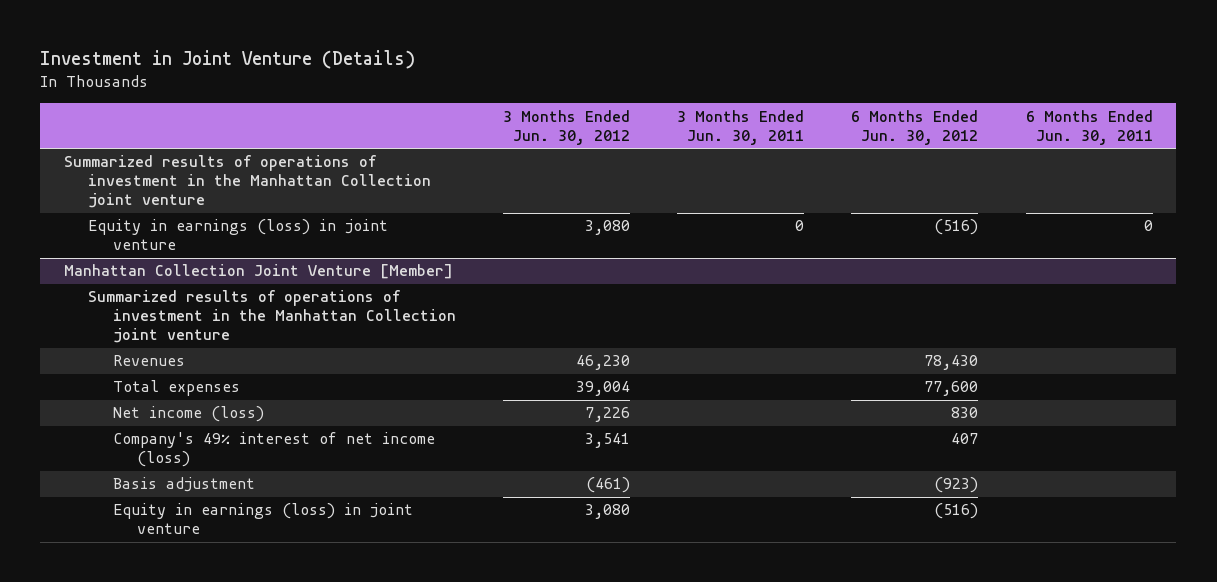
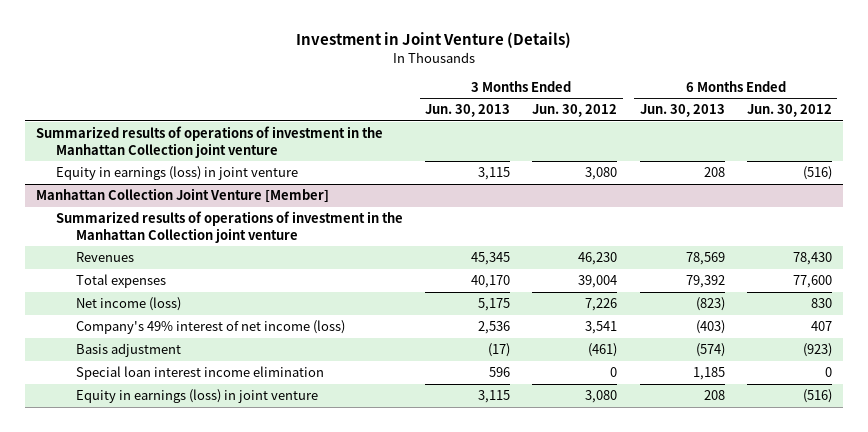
[677,109,805,145] 3 Months Ended Jun. 30, 2011 -> none
[1025,109,1153,145] 6 Months Ended Jun. 30, 2011 -> none
none -> [425,104,511,118] Jun. 30, 2013
none -> [639,104,725,118] Jun. 30, 2013
none -> [76,366,325,381] Special loan interest income elimination

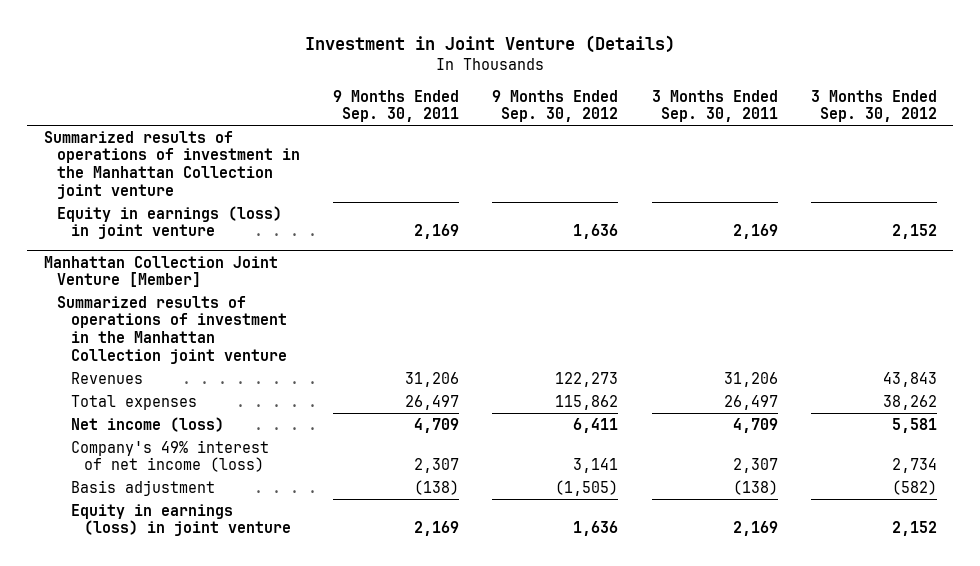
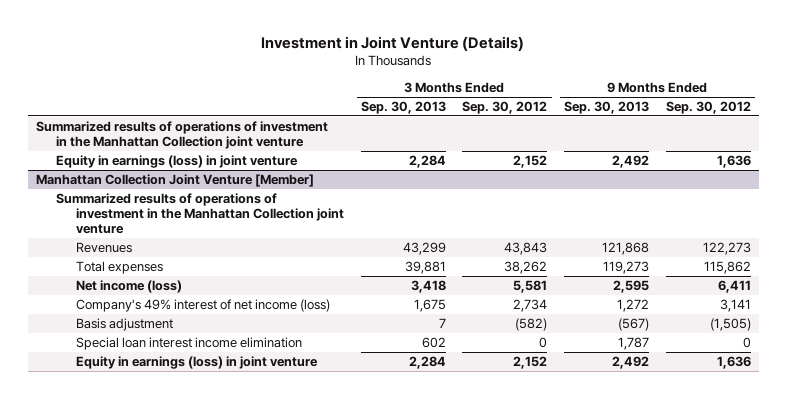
[333,89,460,123] 9 Months Ended Sep. 30, 2011 -> none
[651,89,778,123] 3 Months Ended Sep. 30, 2011 -> none
none -> [360,100,446,114] Sep. 30, 2013
none -> [563,100,649,114] Sep. 30, 2013
none -> [76,336,303,350] Special loan interest income elimination

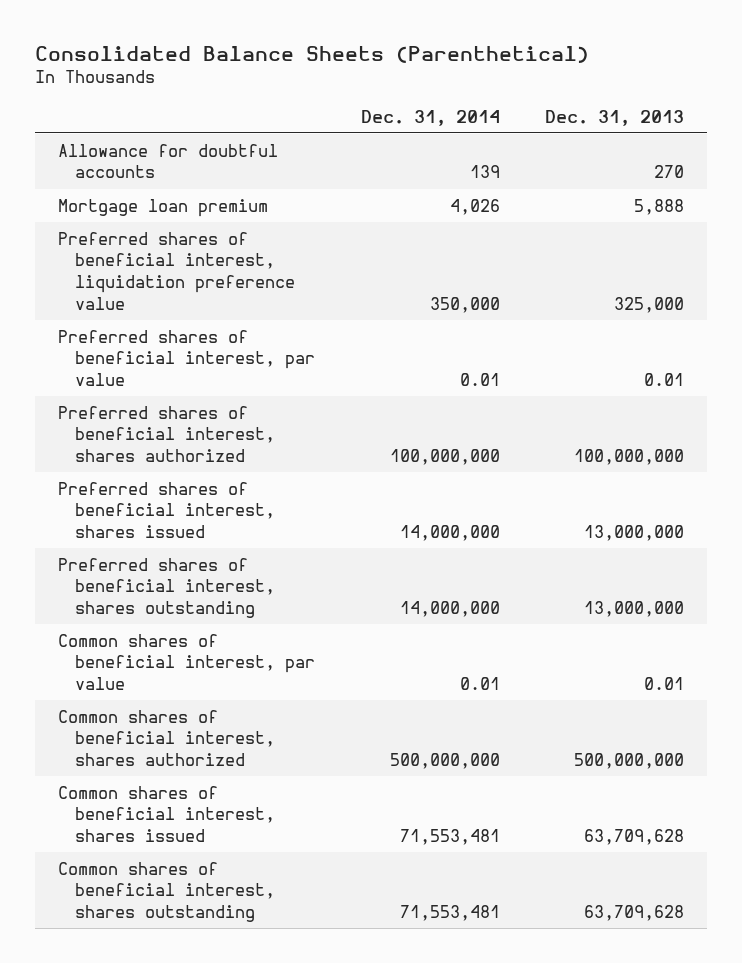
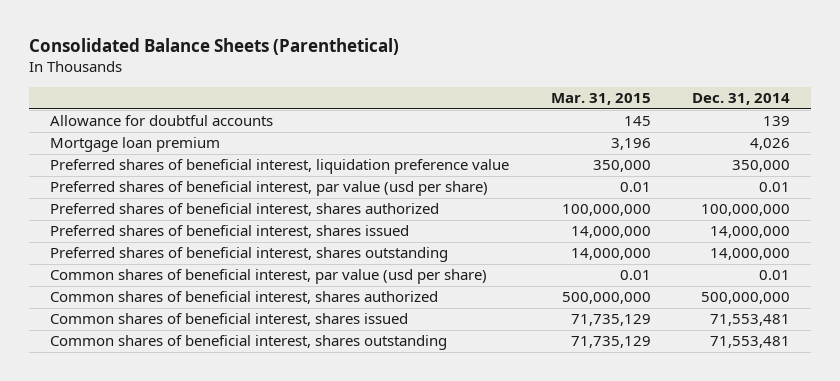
[545,109,685,126] Dec. 31, 2013 -> none
none -> [550,93,651,106] Mar. 31, 2015
[57,329,315,386] Preferred shares of beneficial interest, par value -> [50,181,489,197] Preferred shares of beneficial interest, par value (usd per share)
[57,633,315,690] Common shares of beneficial interest, par value -> [50,269,488,285] Common shares of beneficial interest, par value (usd per share)

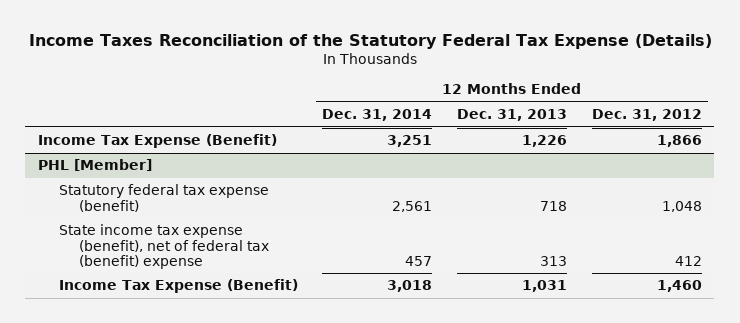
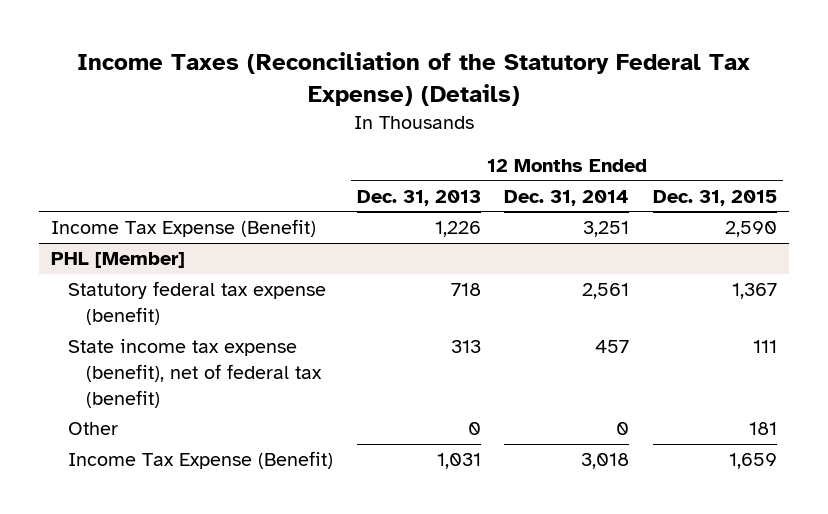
[28,33,712,49] Income Taxes Reconciliation of the Statutory Federal Tax Expense (Details) -> [76,52,750,106] Income Taxes (Reconciliation of the Statutory Federal Tax Expense) (Details)
[592,109,703,122] Dec. 31, 2012 -> none
none -> [653,189,778,206] Dec. 31, 2015
[58,224,270,269] State income tax expense (benefit), net of federal tax (benefit) expense -> [68,339,322,408] State income tax expense (benefit), net of federal tax (benefit)
none -> [68,422,119,436] Other

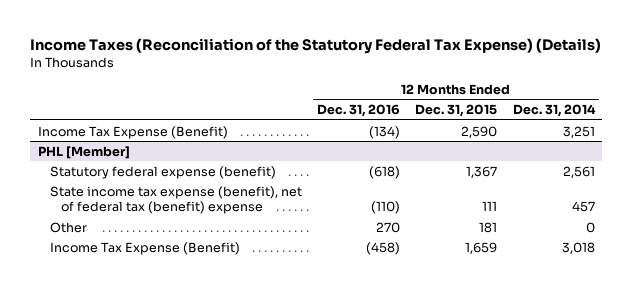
[356,189,481,206] Dec. 31, 2013 -> none
none -> [316,104,400,118] Dec. 31, 2016
[68,281,327,326] Statutory federal tax expense (benefit) -> [49,165,276,179] Statutory federal expense (benefit)
[68,339,322,408] State income tax expense (benefit), net of federal tax (benefit) -> [49,185,302,214] State income tax expense (benefit), net of federal tax (benefit) expense

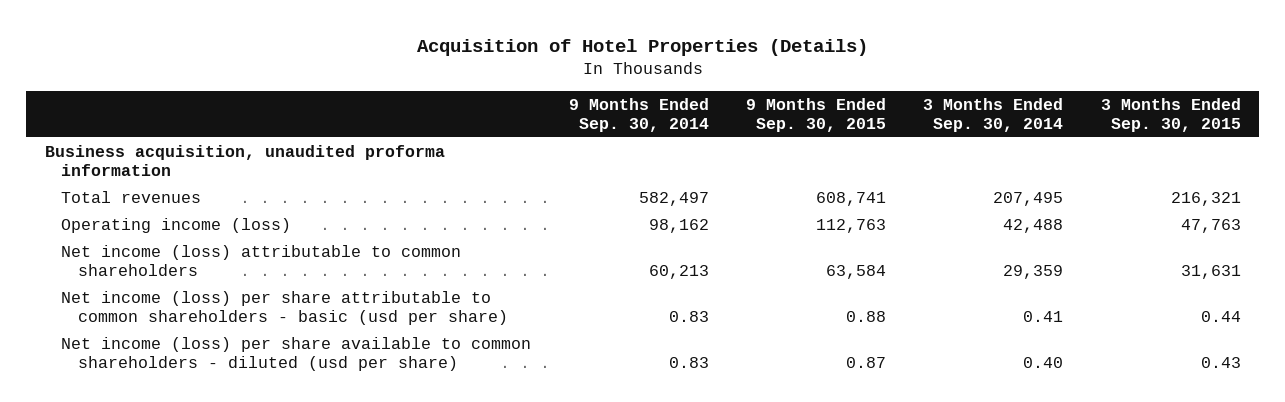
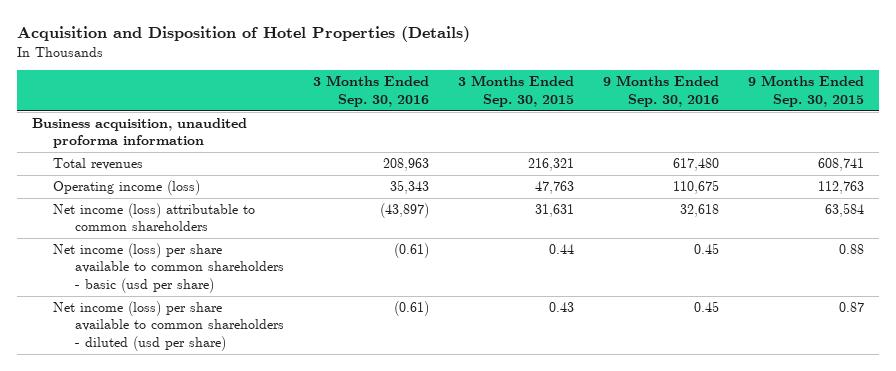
[416,38,868,56] Acquisition of Hotel Properties (Details) -> [17,26,471,43] Acquisition and Disposition of Hotel Properties (Details)
[568,97,709,133] 9 Months Ended Sep. 30, 2014 -> none
[923,97,1064,133] 3 Months Ended Sep. 30, 2014 -> none
none -> [312,75,429,107] 3 Months Ended Sep. 30, 2016
none -> [603,75,720,107] 9 Months Ended Sep. 30, 2016
[61,290,508,326] Net income (loss) per share attributable to common shareholders - basic (usd per share) -> [53,243,284,293] Net income (loss) per share available to common shareholders - basic (usd per share)

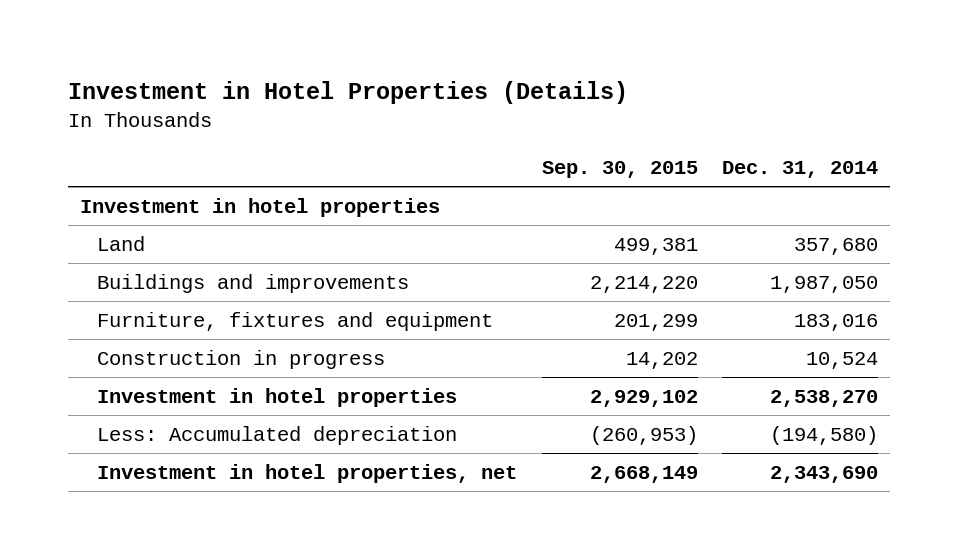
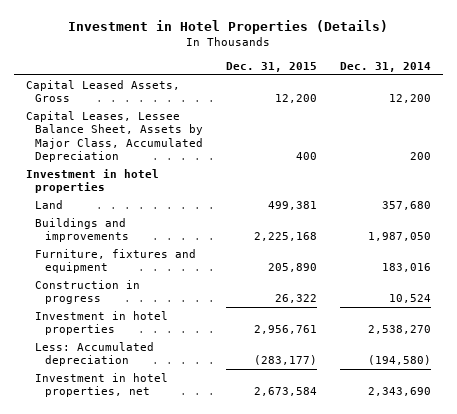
[541,160,698,178] Sep. 30, 2015 -> none
none -> [226,61,318,72] Dec. 31, 2015
none -> [25,79,180,103] Capital Leased Assets, Gross
none -> [25,110,204,163] Capital Leases, Lessee Balance Sheet, Assets by Major Class, Accumulated Depreciation

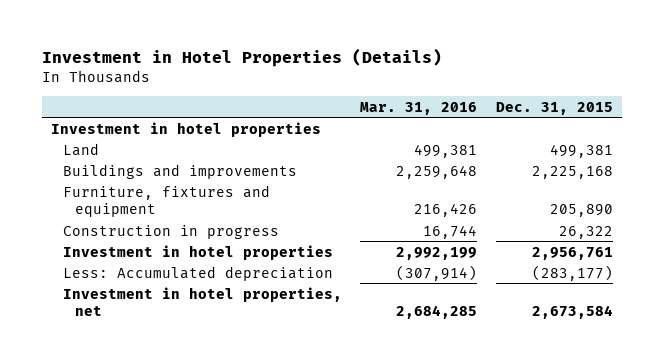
[340,61,432,72] Dec. 31, 2014 -> none
none -> [360,101,478,115] Mar. 31, 2016
[25,79,180,103] Capital Leased Assets, Gross -> none
[25,110,204,163] Capital Leases, Lessee Balance Sheet, Assets by Major Class, Accumulated Depreciation -> none

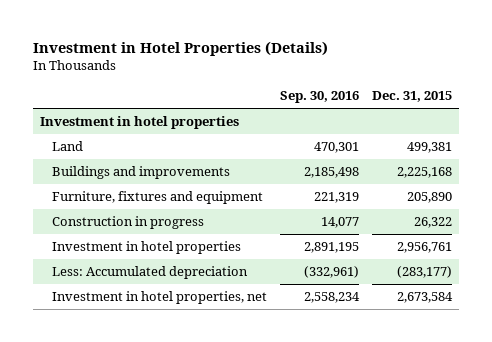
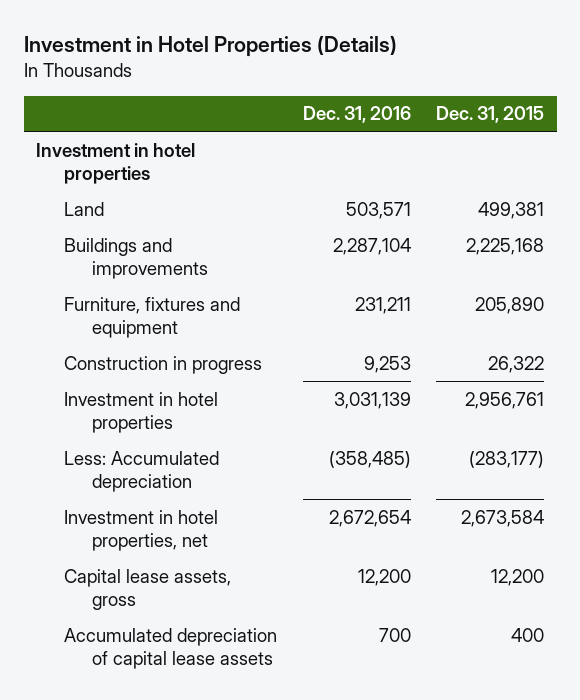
[279,91,359,104] Sep. 30, 2016 -> none
none -> [302,106,411,124] Dec. 31, 2016
none -> [64,568,232,610] Capital lease assets, gross
none -> [64,627,278,669] Accumulated depreciation of capital lease assets

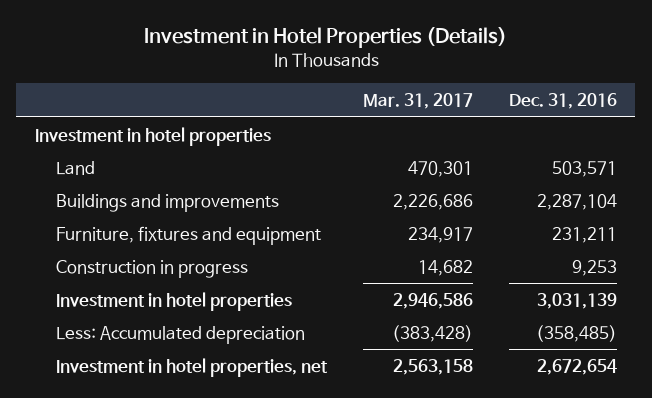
[436,106,545,124] Dec. 31, 2015 -> none
none -> [363,93,474,110] Mar. 31, 2017
[64,568,232,610] Capital lease assets, gross -> none
[64,627,278,669] Accumulated depreciation of capital lease assets -> none

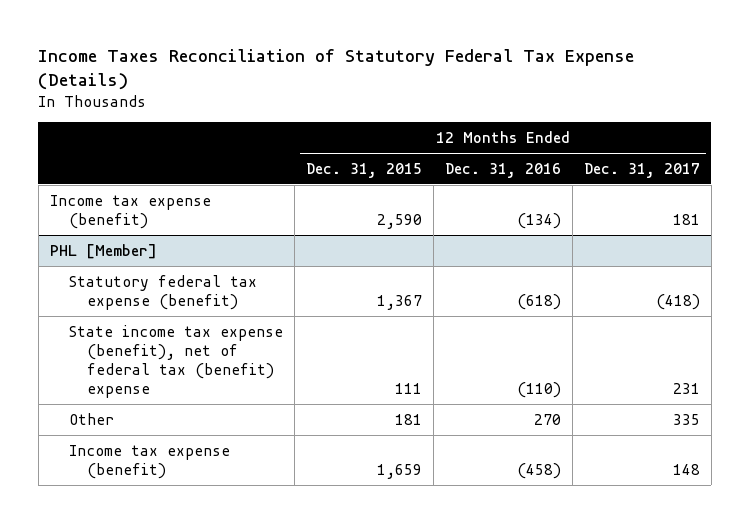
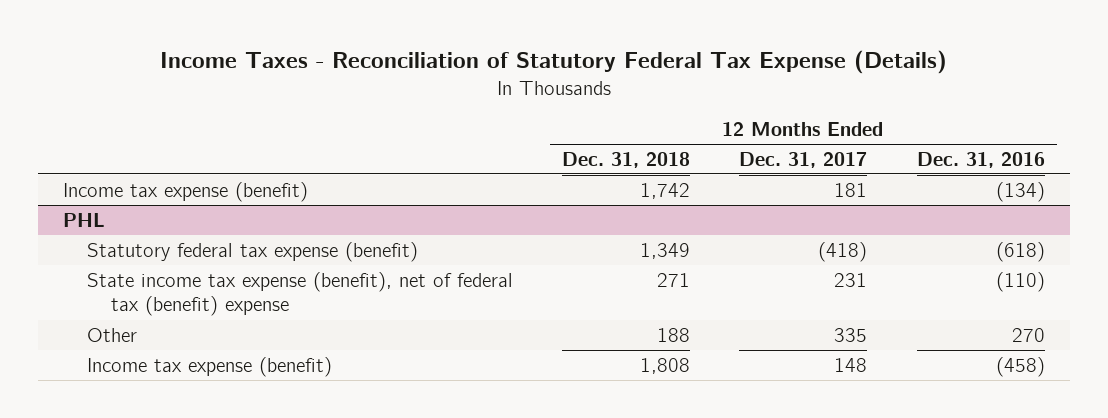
[38,49,635,91] Income Taxes Reconciliation of Statutory Federal Tax Expense (Details) -> [159,50,947,75] Income Taxes - Reconciliation of Statutory Federal Tax Expense (Details)
[305,162,422,178] Dec. 31, 2015 -> none
none -> [562,151,691,168] Dec. 31, 2018
[49,243,157,259] PHL [Member] -> [62,212,105,227] PHL

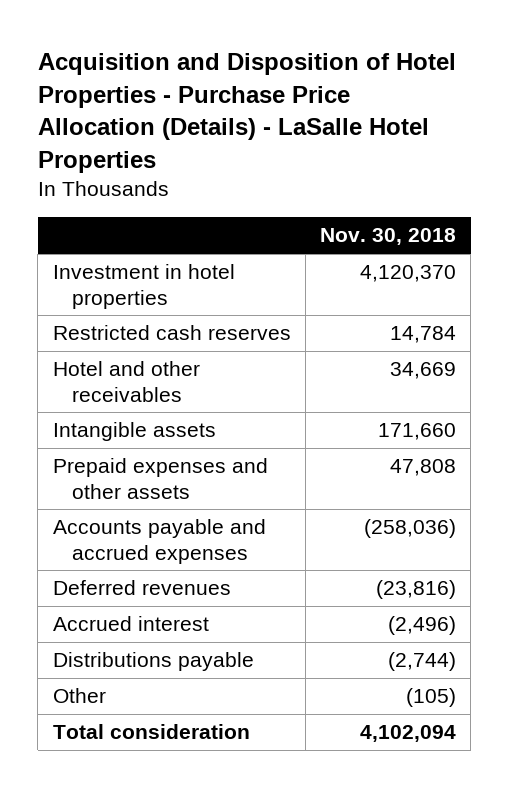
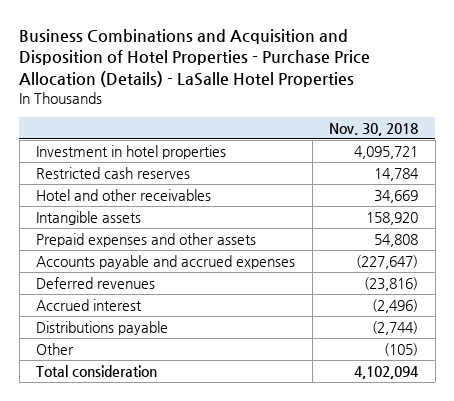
[37,53,456,173] Acquisition and Disposition of Hotel Properties - Purchase Price Allocation (Details) - LaSalle Hotel Properties -> [19,28,371,88] Business Combinations and Acquisition and Disposition of Hotel Properties - Purchase Price Allocation (Details) - LaSalle Hotel Properties
[360,265,457,283] 4,120,370 -> [354,145,419,159] 4,095,721
[378,423,457,441] 171,660 -> [366,211,419,225] 158,920
[390,459,457,477] 47,808 -> [374,233,419,247] 54,808
[364,519,457,539] (258,036) -> [356,254,419,269] (227,647)

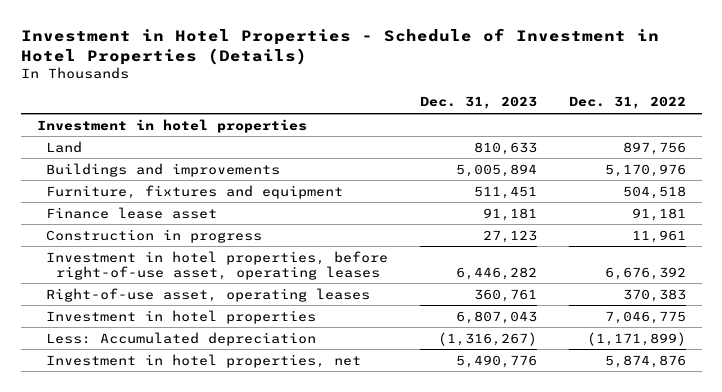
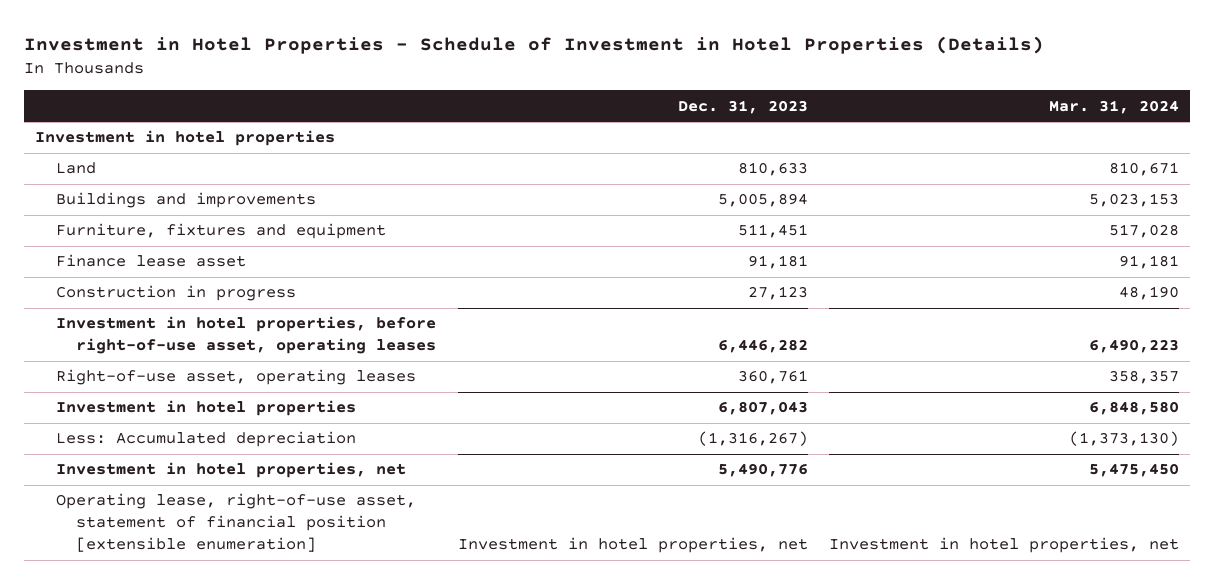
[568,96,686,110] Dec. 31, 2022 -> none
none -> [1049,99,1180,114] Mar. 31, 2024
none -> [55,493,416,553] Operating lease, right-of-use asset, statement of financial position [extensible enumeration]

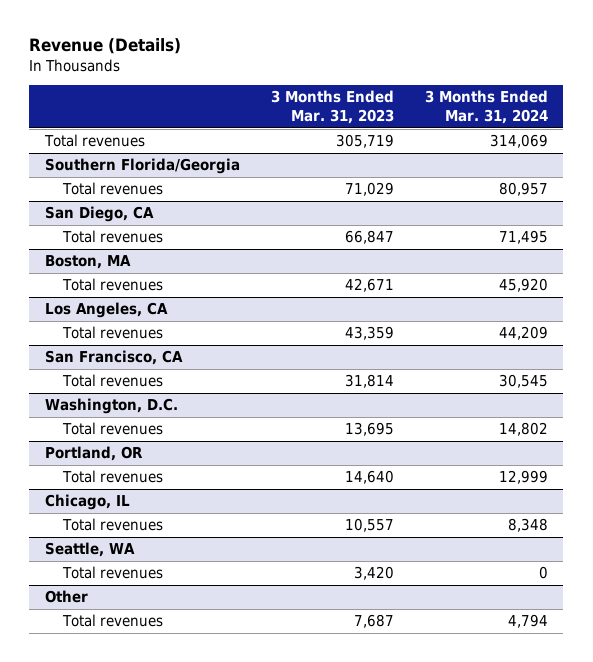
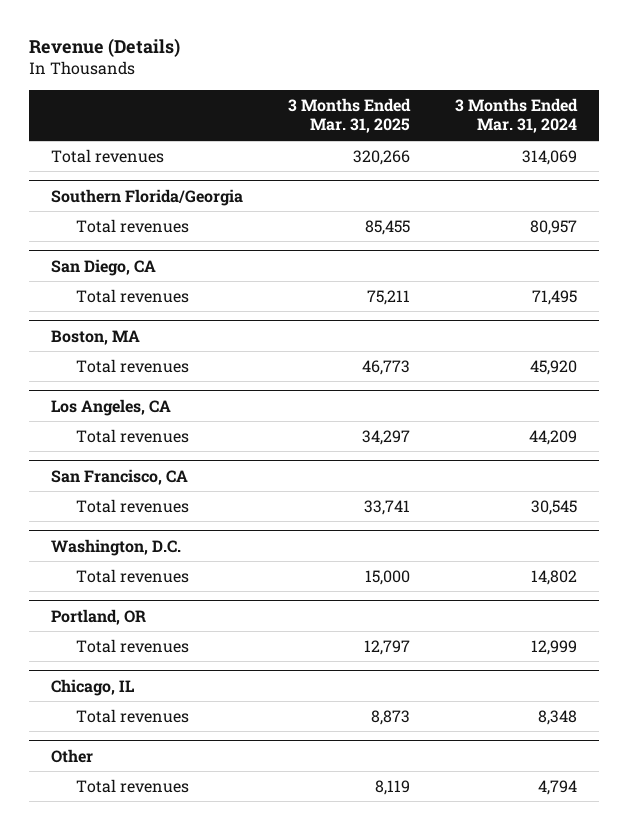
[270,90,394,124] 3 Months Ended Mar. 31, 2023 -> none
none -> [288,98,412,134] 3 Months Ended Mar. 31, 2025
[44,542,135,558] Seattle, WA -> none
[62,566,164,580] Total revenues -> none

